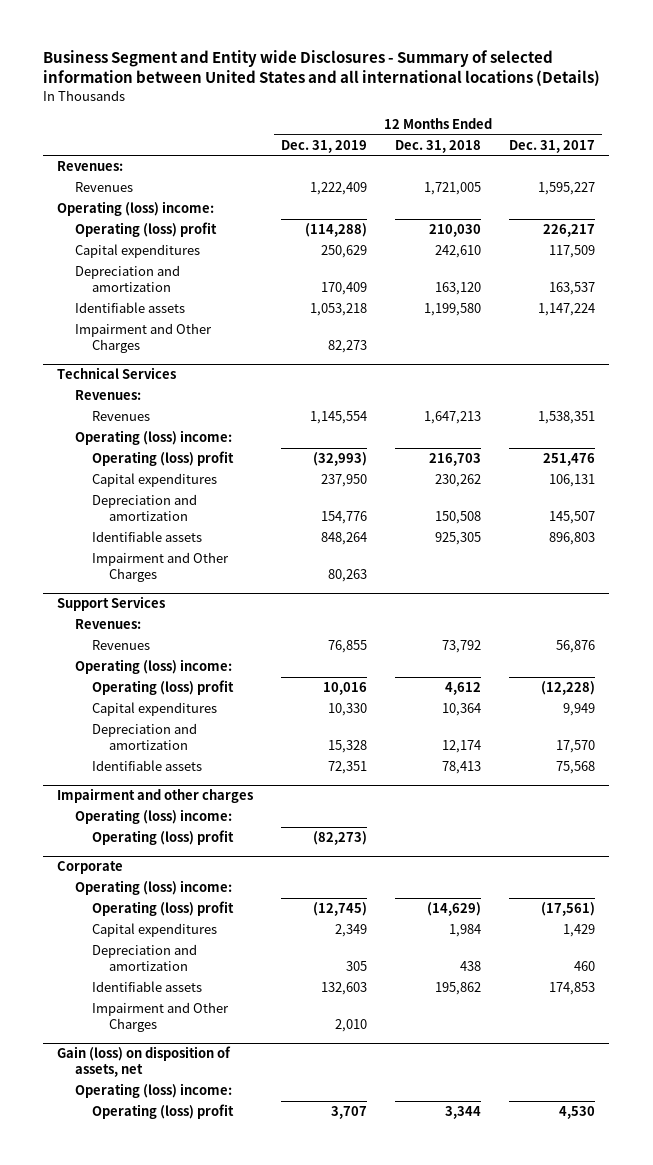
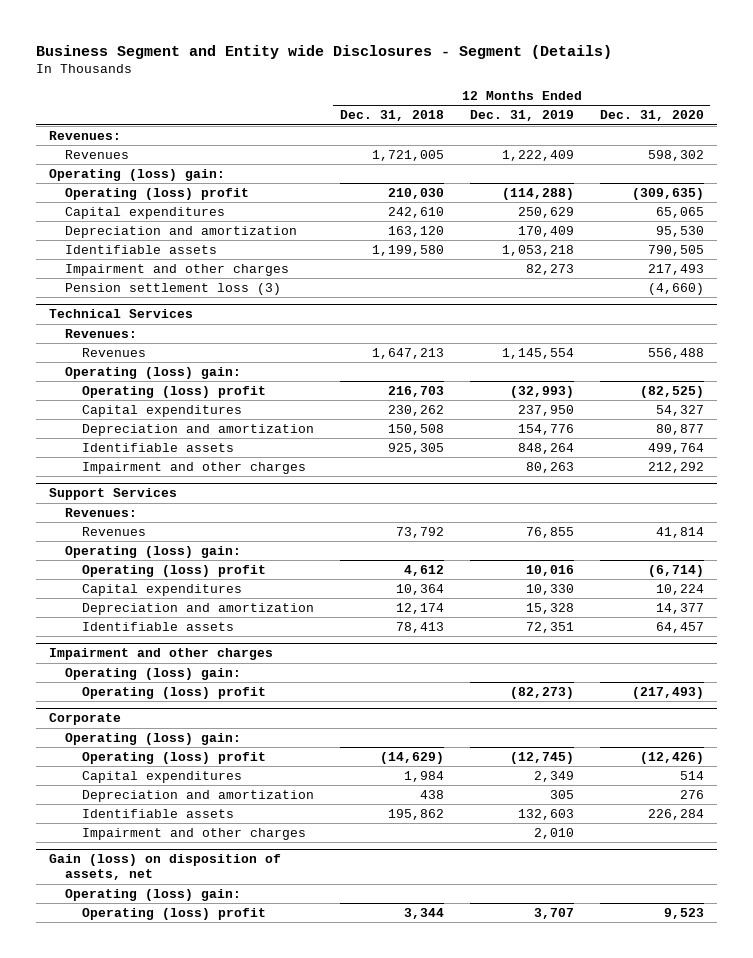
[43,50,601,87] Business Segment and Entity wide Disclosures - Summary of selected information between United States and all international locations (Details) -> [36,45,613,60] Business Segment and Entity wide Disclosures - Segment (Details)
[509,139,596,153] Dec. 31, 2017 -> none
none -> [599,110,704,122] Dec. 31, 2020
[57,201,215,217] Operating (loss) income: -> [49,168,226,181] Operating (loss) gain:
[74,323,212,354] Impairment and Other Charges -> [65,263,290,276] Impairment and other charges
none -> [65,282,282,295] Pension settlement loss (3)
[74,430,232,446] Operating (loss) income: -> [65,366,242,379] Operating (loss) gain:
[91,552,229,583] Impairment and Other Charges -> [81,461,306,474] Impairment and other charges
[74,659,232,675] Operating (loss) income: -> [65,545,242,558] Operating (loss) gain:
[74,809,232,825] Operating (loss) income: -> [65,667,242,680] Operating (loss) gain:
[74,880,232,896] Operating (loss) income: -> [65,732,242,745] Operating (loss) gain:
[91,1002,229,1033] Impairment and Other Charges -> [81,827,306,840] Impairment and other charges
[74,1083,232,1099] Operating (loss) income: -> [65,888,242,901] Operating (loss) gain:

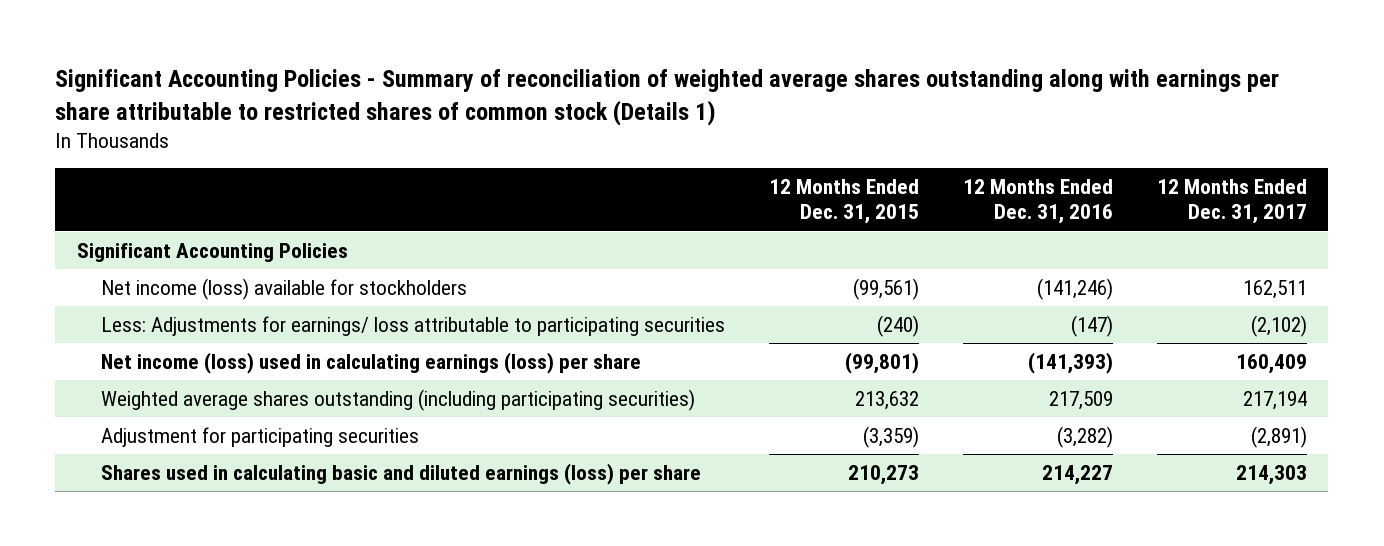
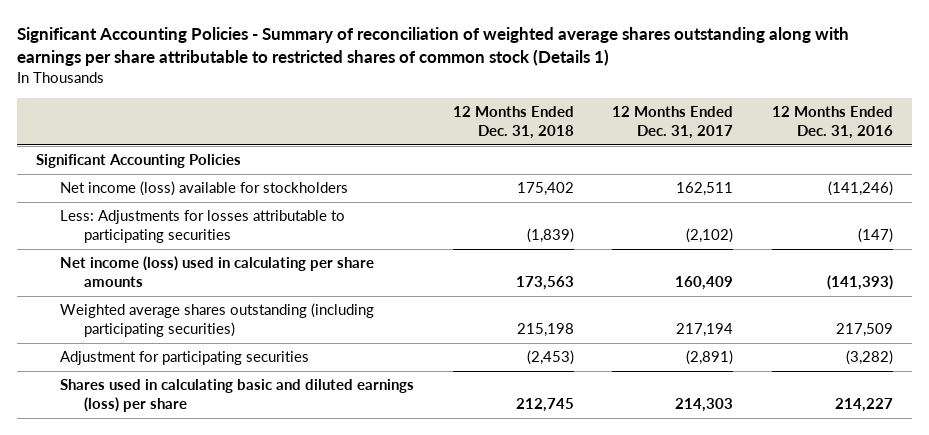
[768,179,919,225] 12 Months Ended Dec. 31, 2015 -> none
none -> [452,106,574,140] 12 Months Ended Dec. 31, 2018
[100,315,725,336] Less: Adjustments for earnings/ loss attributable to participating securities -> [59,210,345,244] Less: Adjustments for losses attributable to participating securities
[100,351,641,374] Net income (loss) used in calculating earnings (loss) per share -> [59,256,374,288] Net income (loss) used in calculating per share amounts

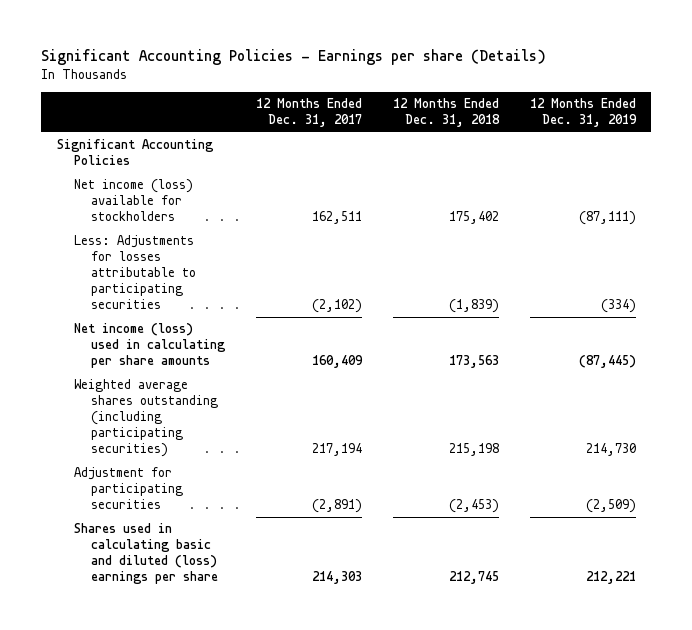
[16,26,849,67] Significant Accounting Policies - Summary of reconciliation of weighted average shares outstanding along with earnings per share attributable to restricted shares of common stock (Details 1) -> [41,49,547,66] Significant Accounting Policies - Earnings per share (Details)
[771,106,893,140] 12 Months Ended Dec. 31, 2016 -> none
none -> [529,98,637,128] 12 Months Ended Dec. 31, 2019
[59,379,414,413] Shares used in calculating basic and diluted earnings (loss) per share -> [73,523,219,585] Shares used in calculating basic and diluted (loss) earnings per share

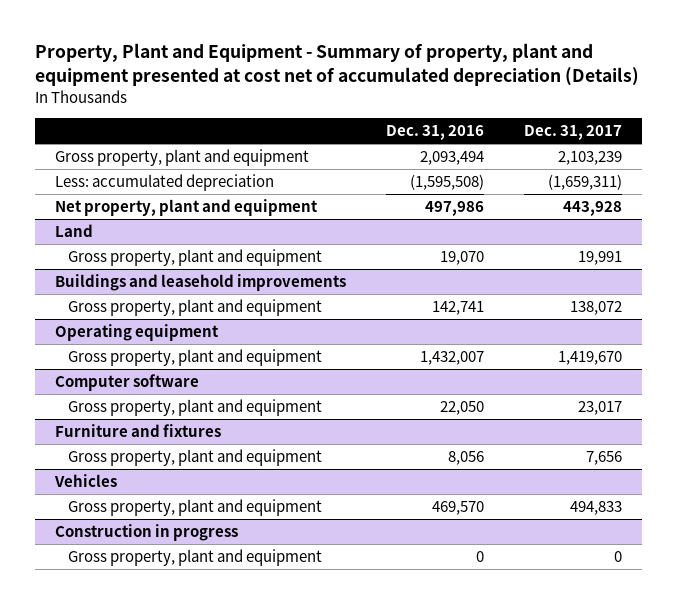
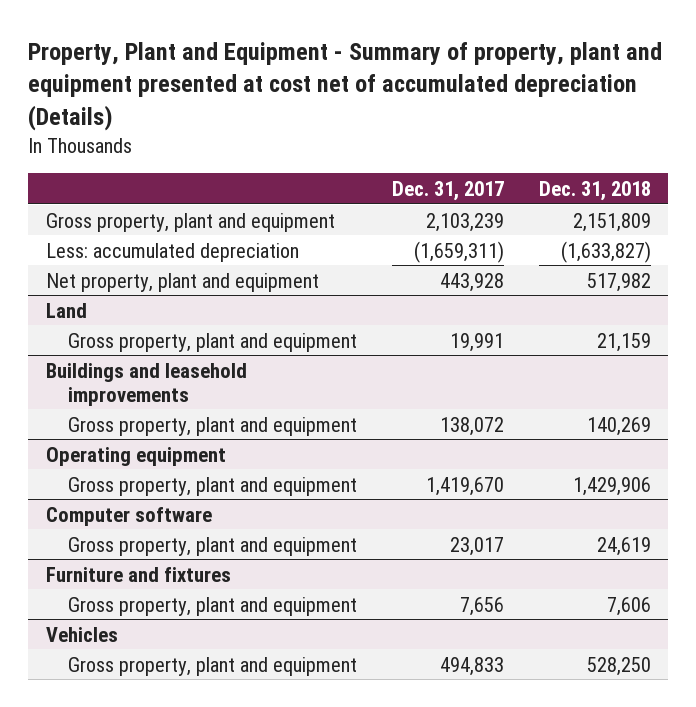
[385,124,484,140] Dec. 31, 2016 -> none
none -> [538,180,651,201] Dec. 31, 2018
[54,524,238,542] Construction in progress -> none
[67,549,322,567] Gross property, plant and equipment -> none

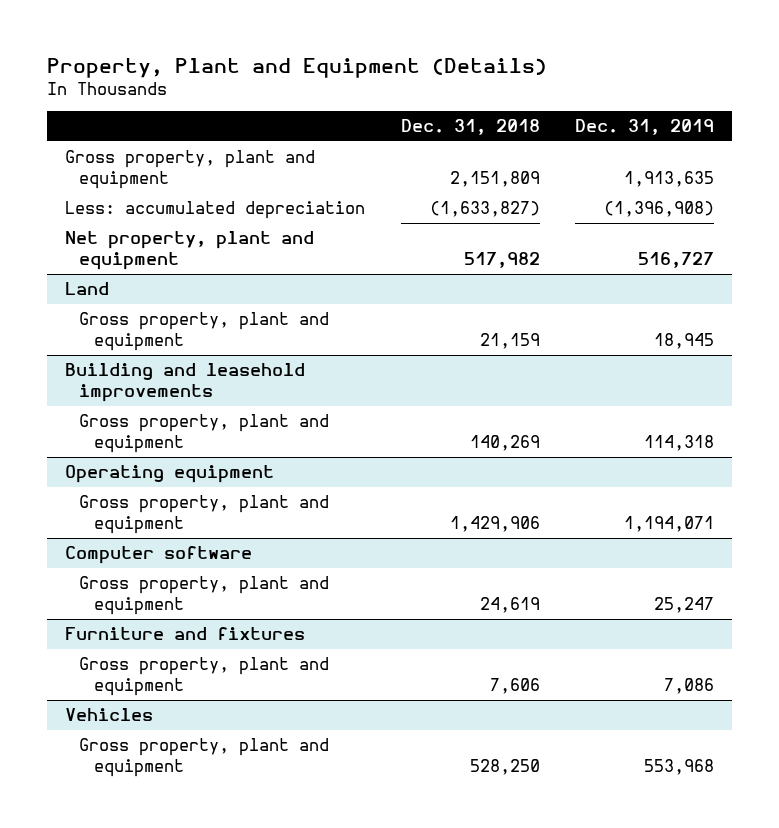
[28,42,663,131] Property, Plant and Equipment - Summary of property, plant and equipment presented at cost net of accumulated depreciation (Details) -> [47,57,548,78] Property, Plant and Equipment (Details)
[391,180,504,201] Dec. 31, 2017 -> none
none -> [575,119,715,136] Dec. 31, 2019
[45,362,247,406] Buildings and leasehold improvements -> [64,363,305,403] Building and leasehold improvements

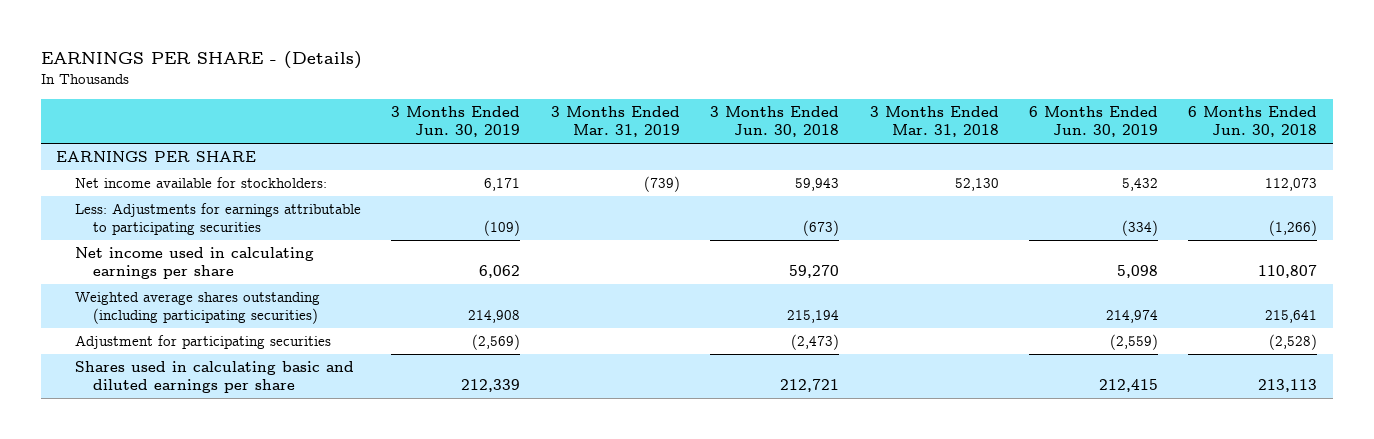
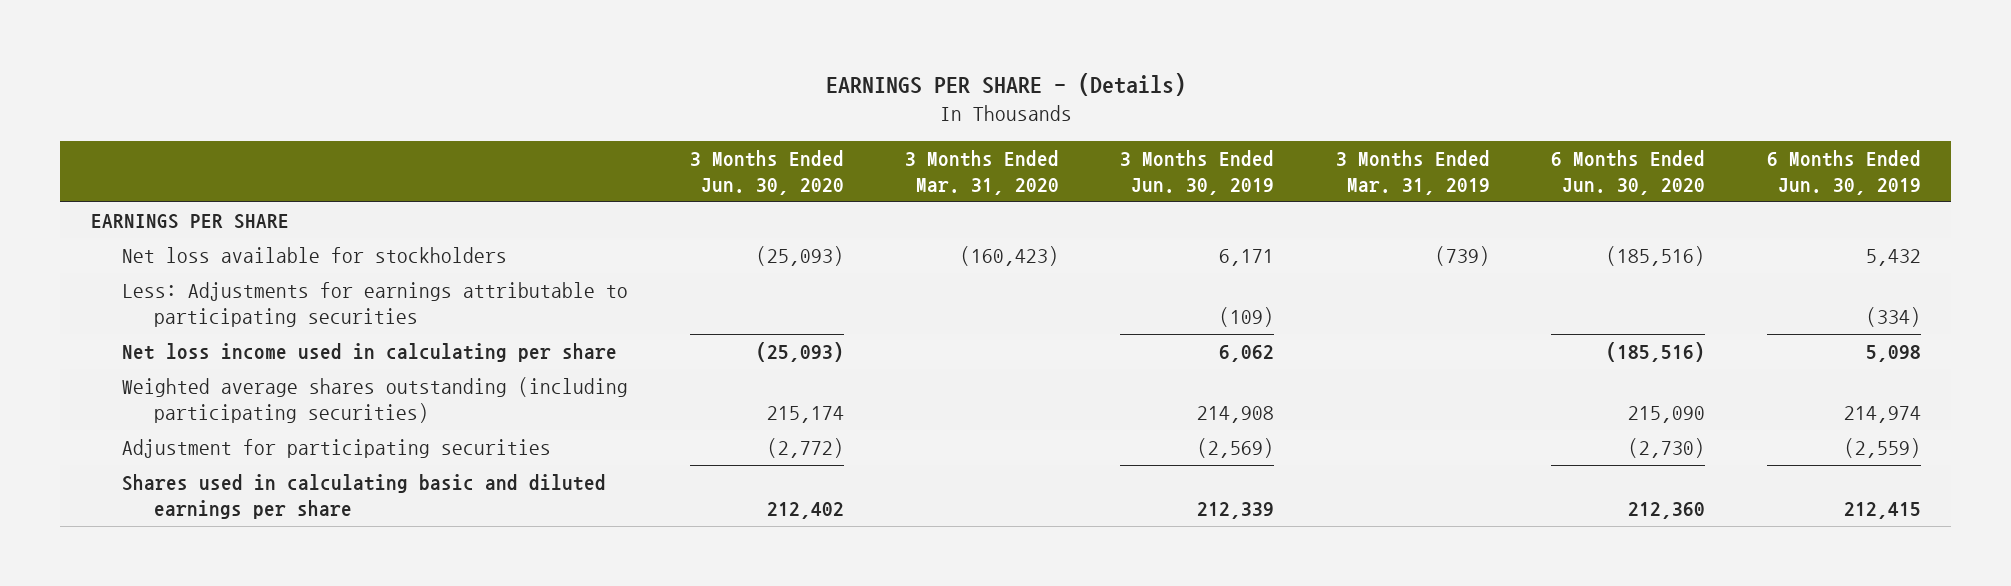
[710,106,840,138] 3 Months Ended Jun. 30, 2018 -> none
[869,106,999,138] 3 Months Ended Mar. 31, 2018 -> none
[1188,106,1318,138] 6 Months Ended Jun. 30, 2018 -> none
none -> [689,149,844,195] 3 Months Ended Jun. 30, 2020
none -> [905,149,1060,195] 3 Months Ended Mar. 31, 2020
none -> [1551,149,1706,195] 6 Months Ended Jun. 30, 2020
[74,177,327,189] Net income available for stockholders: -> [122,247,508,264] Net loss available for stockholders
[74,247,314,280] Net income used in calculating earnings per share -> [122,343,618,363] Net loss income used in calculating per share

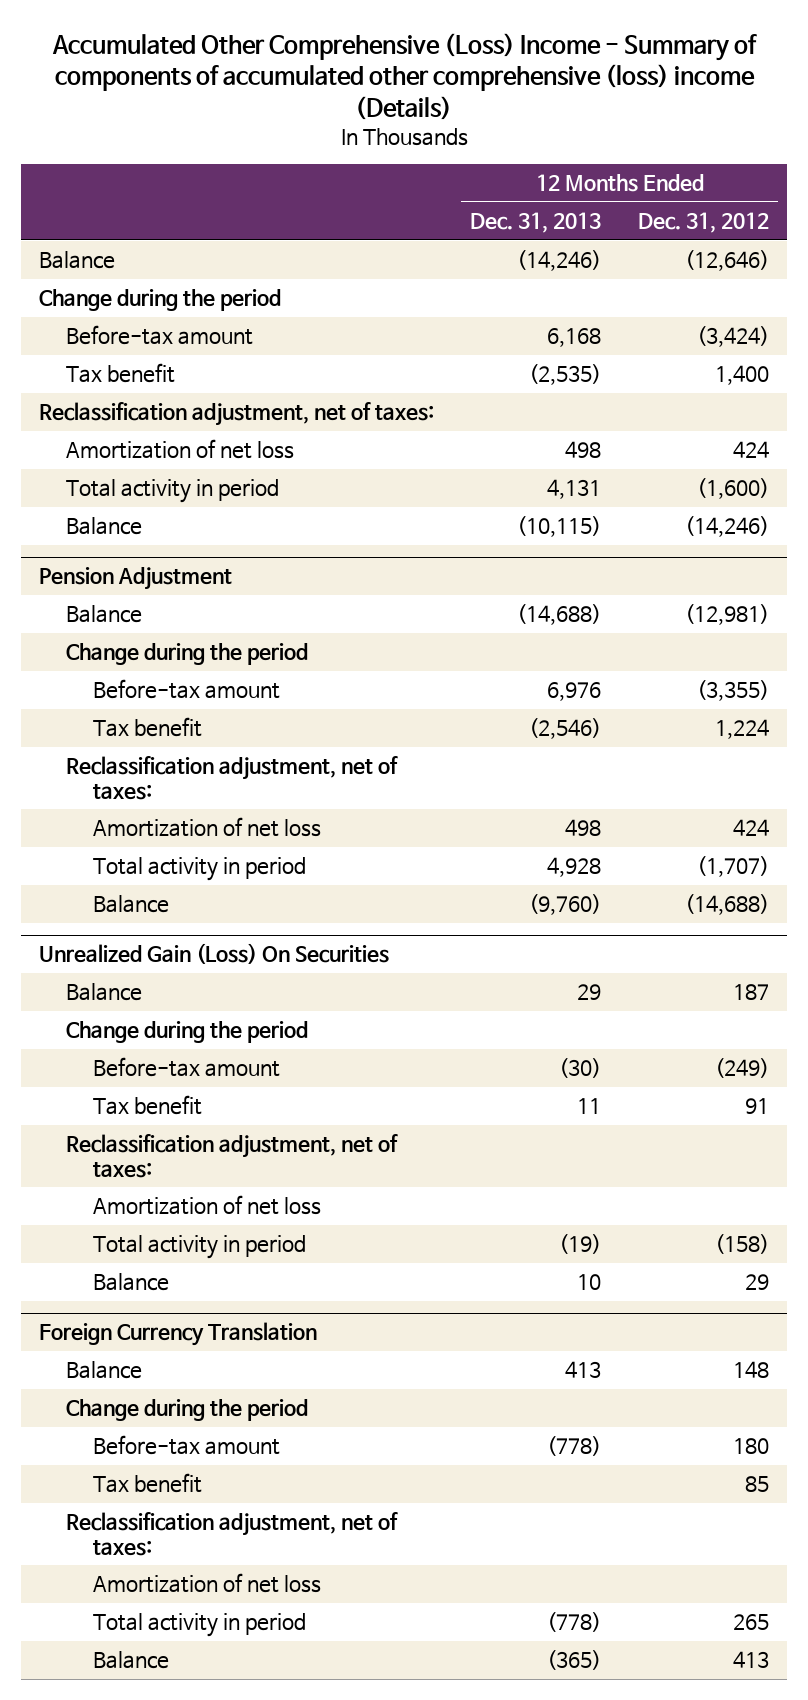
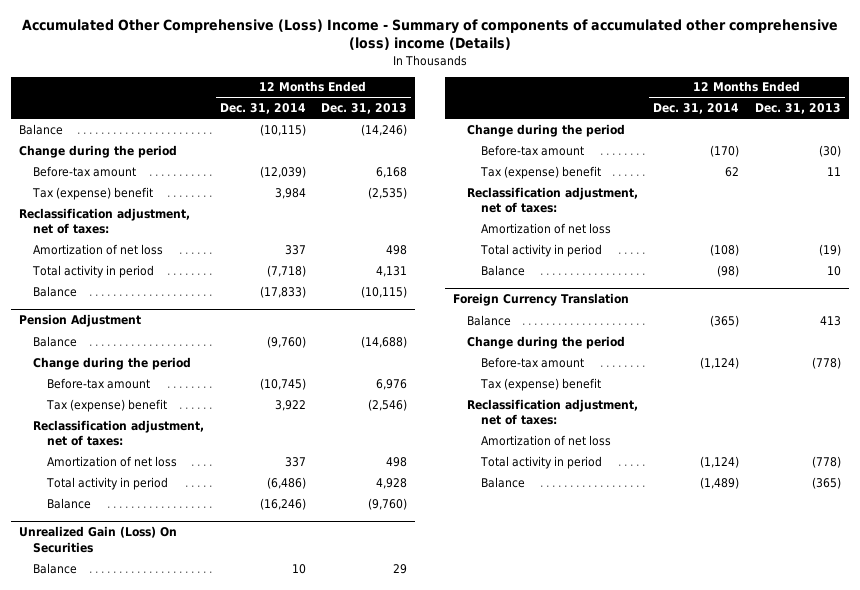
[637,212,769,234] Dec. 31, 2012 -> none
none -> [219,103,306,115] Dec. 31, 2014
[65,363,175,384] Tax benefit -> [32,186,154,200] Tax (expense) benefit
[92,717,202,738] Tax benefit -> [46,398,168,412] Tax (expense) benefit
[92,1095,202,1116] Tax benefit -> [479,165,601,179] Tax (expense) benefit
[92,1473,202,1494] Tax benefit -> [479,377,601,391] Tax (expense) benefit

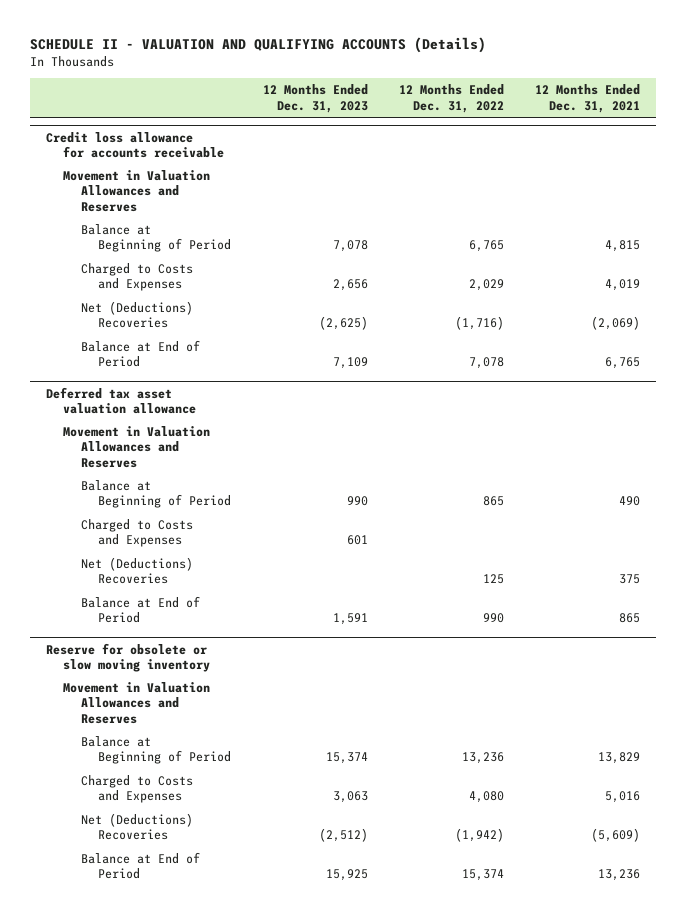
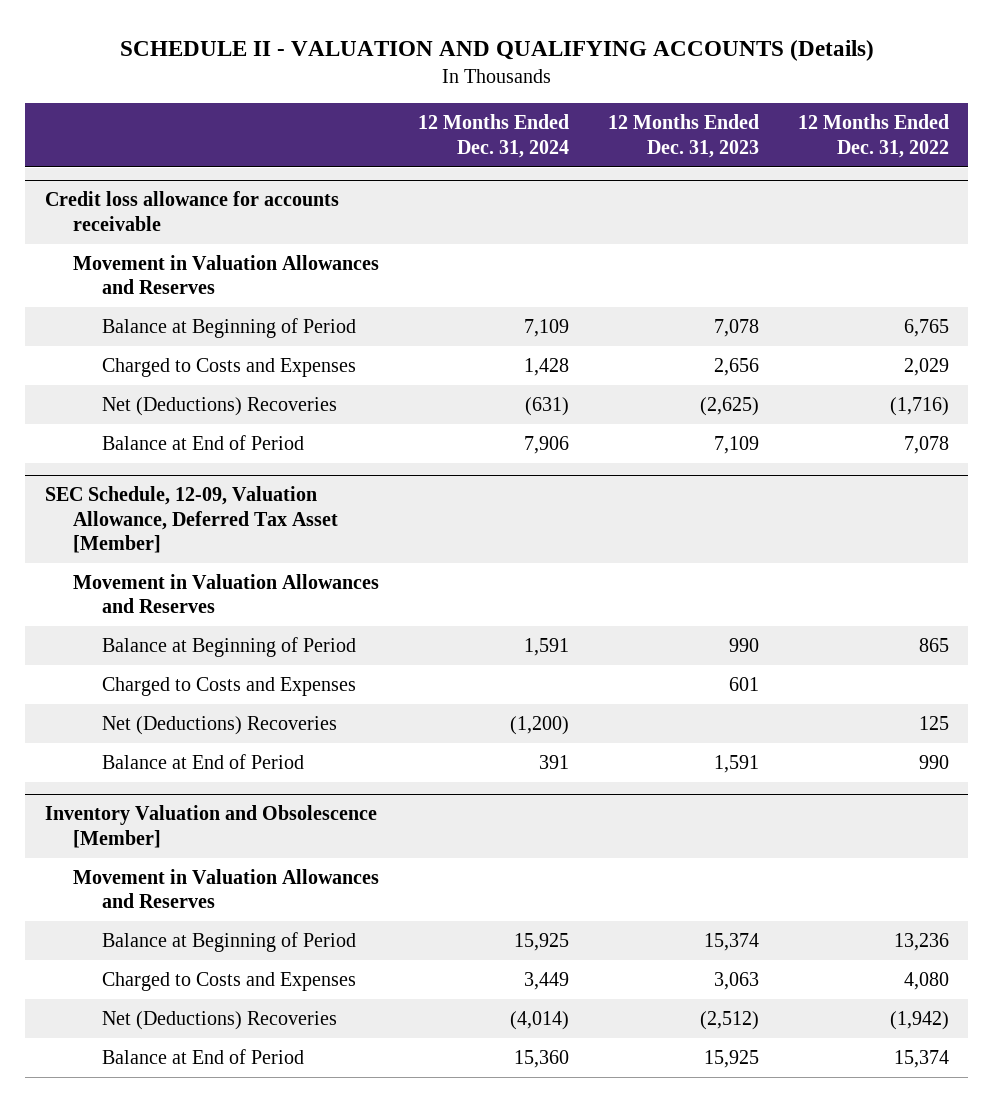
[535,84,641,113] 12 Months Ended Dec. 31, 2021 -> none
none -> [418,114,570,158] 12 Months Ended Dec. 31, 2024
[45,386,197,415] Deferred tax asset valuation allowance -> [44,486,339,553] SEC Schedule, 12-09, Valuation Allowance, Deferred Tax Asset [Member]
[45,642,211,673] Reserve for obsolete or slow moving inventory -> [44,805,377,848] Inventory Valuation and Obsolescence [Member]

